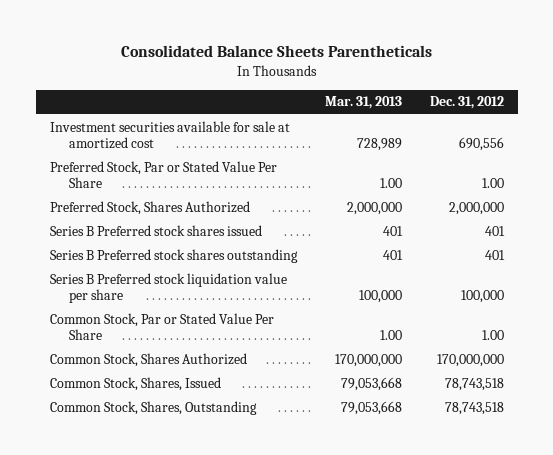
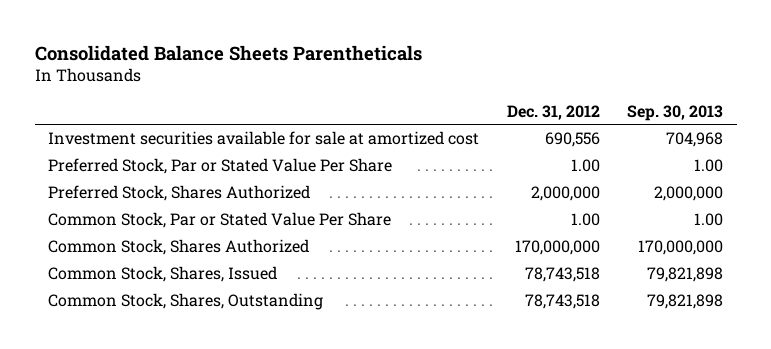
[324,96,402,110] Mar. 31, 2013 -> none
none -> [627,104,724,121] Sep. 30, 2013
[49,224,262,236] Series B Preferred stock shares issued -> none
[49,248,298,263] Series B Preferred stock shares outstanding -> none
[49,272,287,304] Series B Preferred stock liquidation value per share -> none

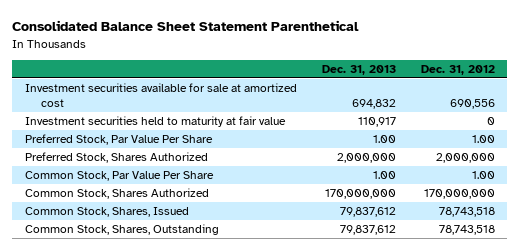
[34,44,422,61] Consolidated Balance Sheets Parentheticals -> [12,20,360,32] Consolidated Balance Sheet Statement Parenthetical
[627,104,724,121] Sep. 30, 2013 -> none
none -> [321,65,396,76] Dec. 31, 2013
none -> [24,116,286,128] Investment securities held to maturity at fair value
[48,158,393,175] Preferred Stock, Par or Stated Value Per Share -> [24,134,213,146] Preferred Stock, Par Value Per Share
[48,212,392,229] Common Stock, Par or Stated Value Per Share -> [24,171,214,182] Common Stock, Par Value Per Share

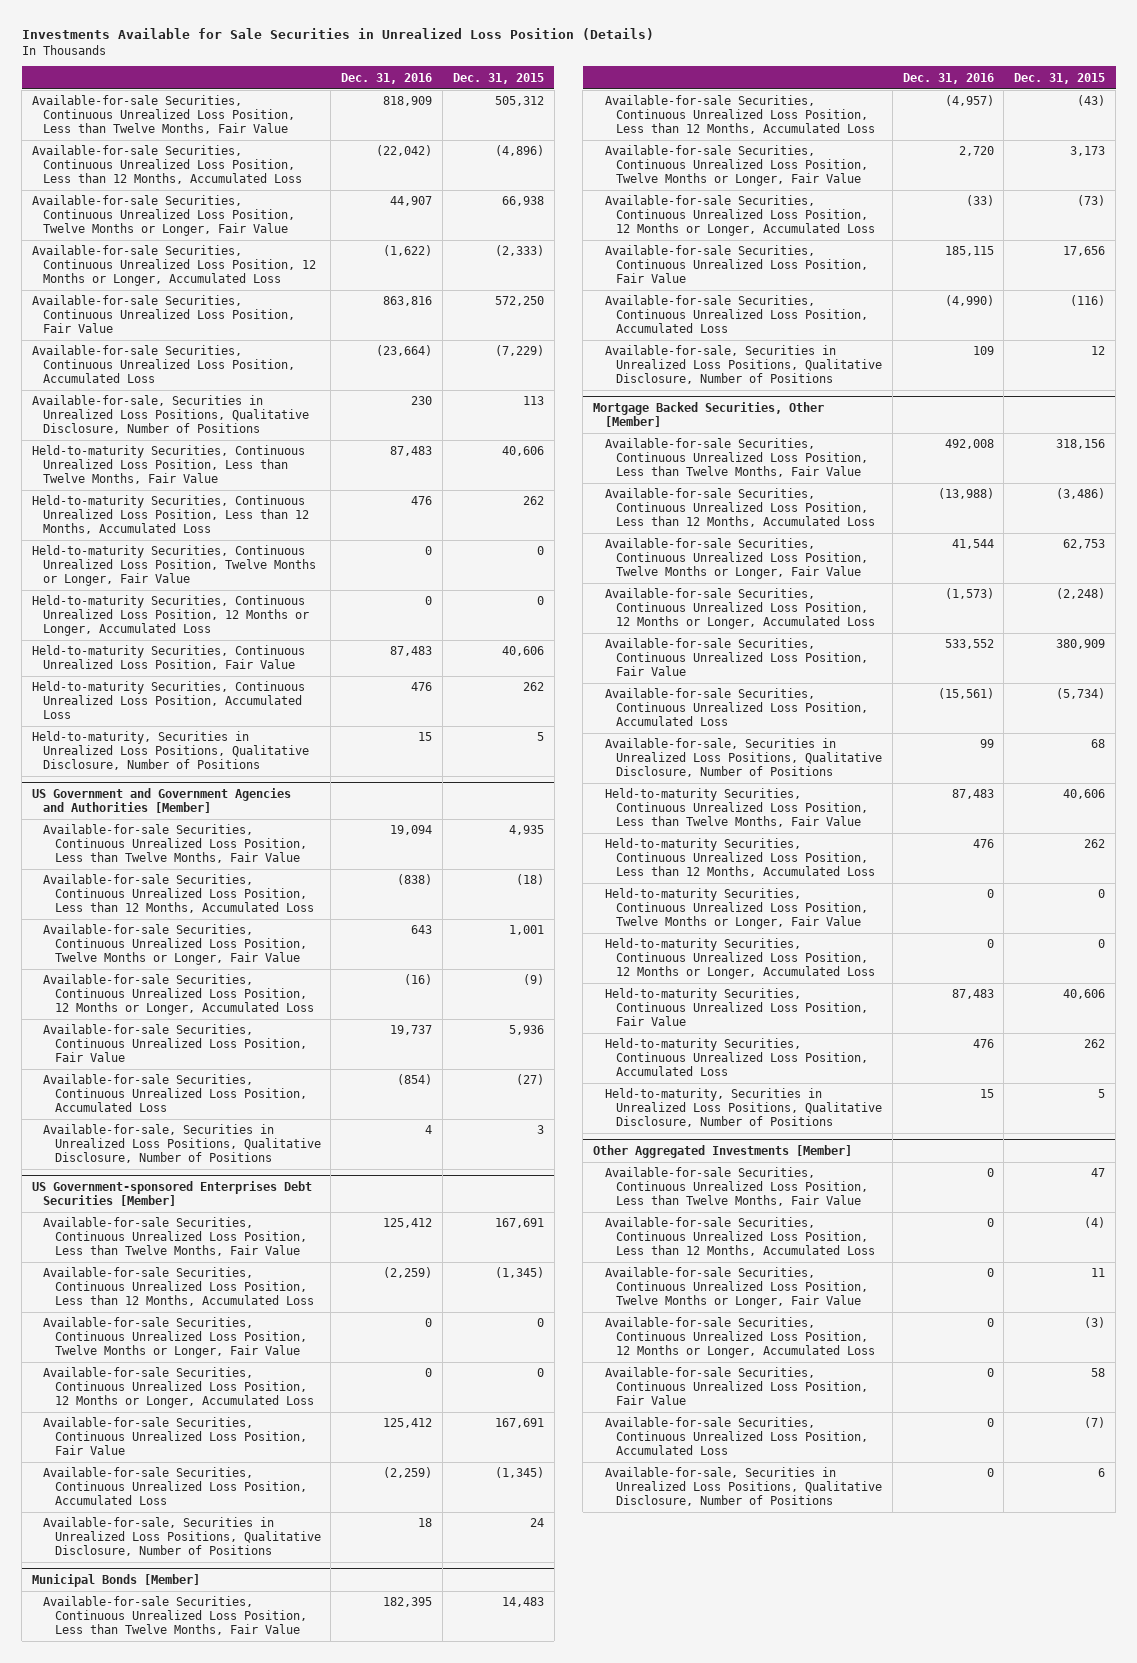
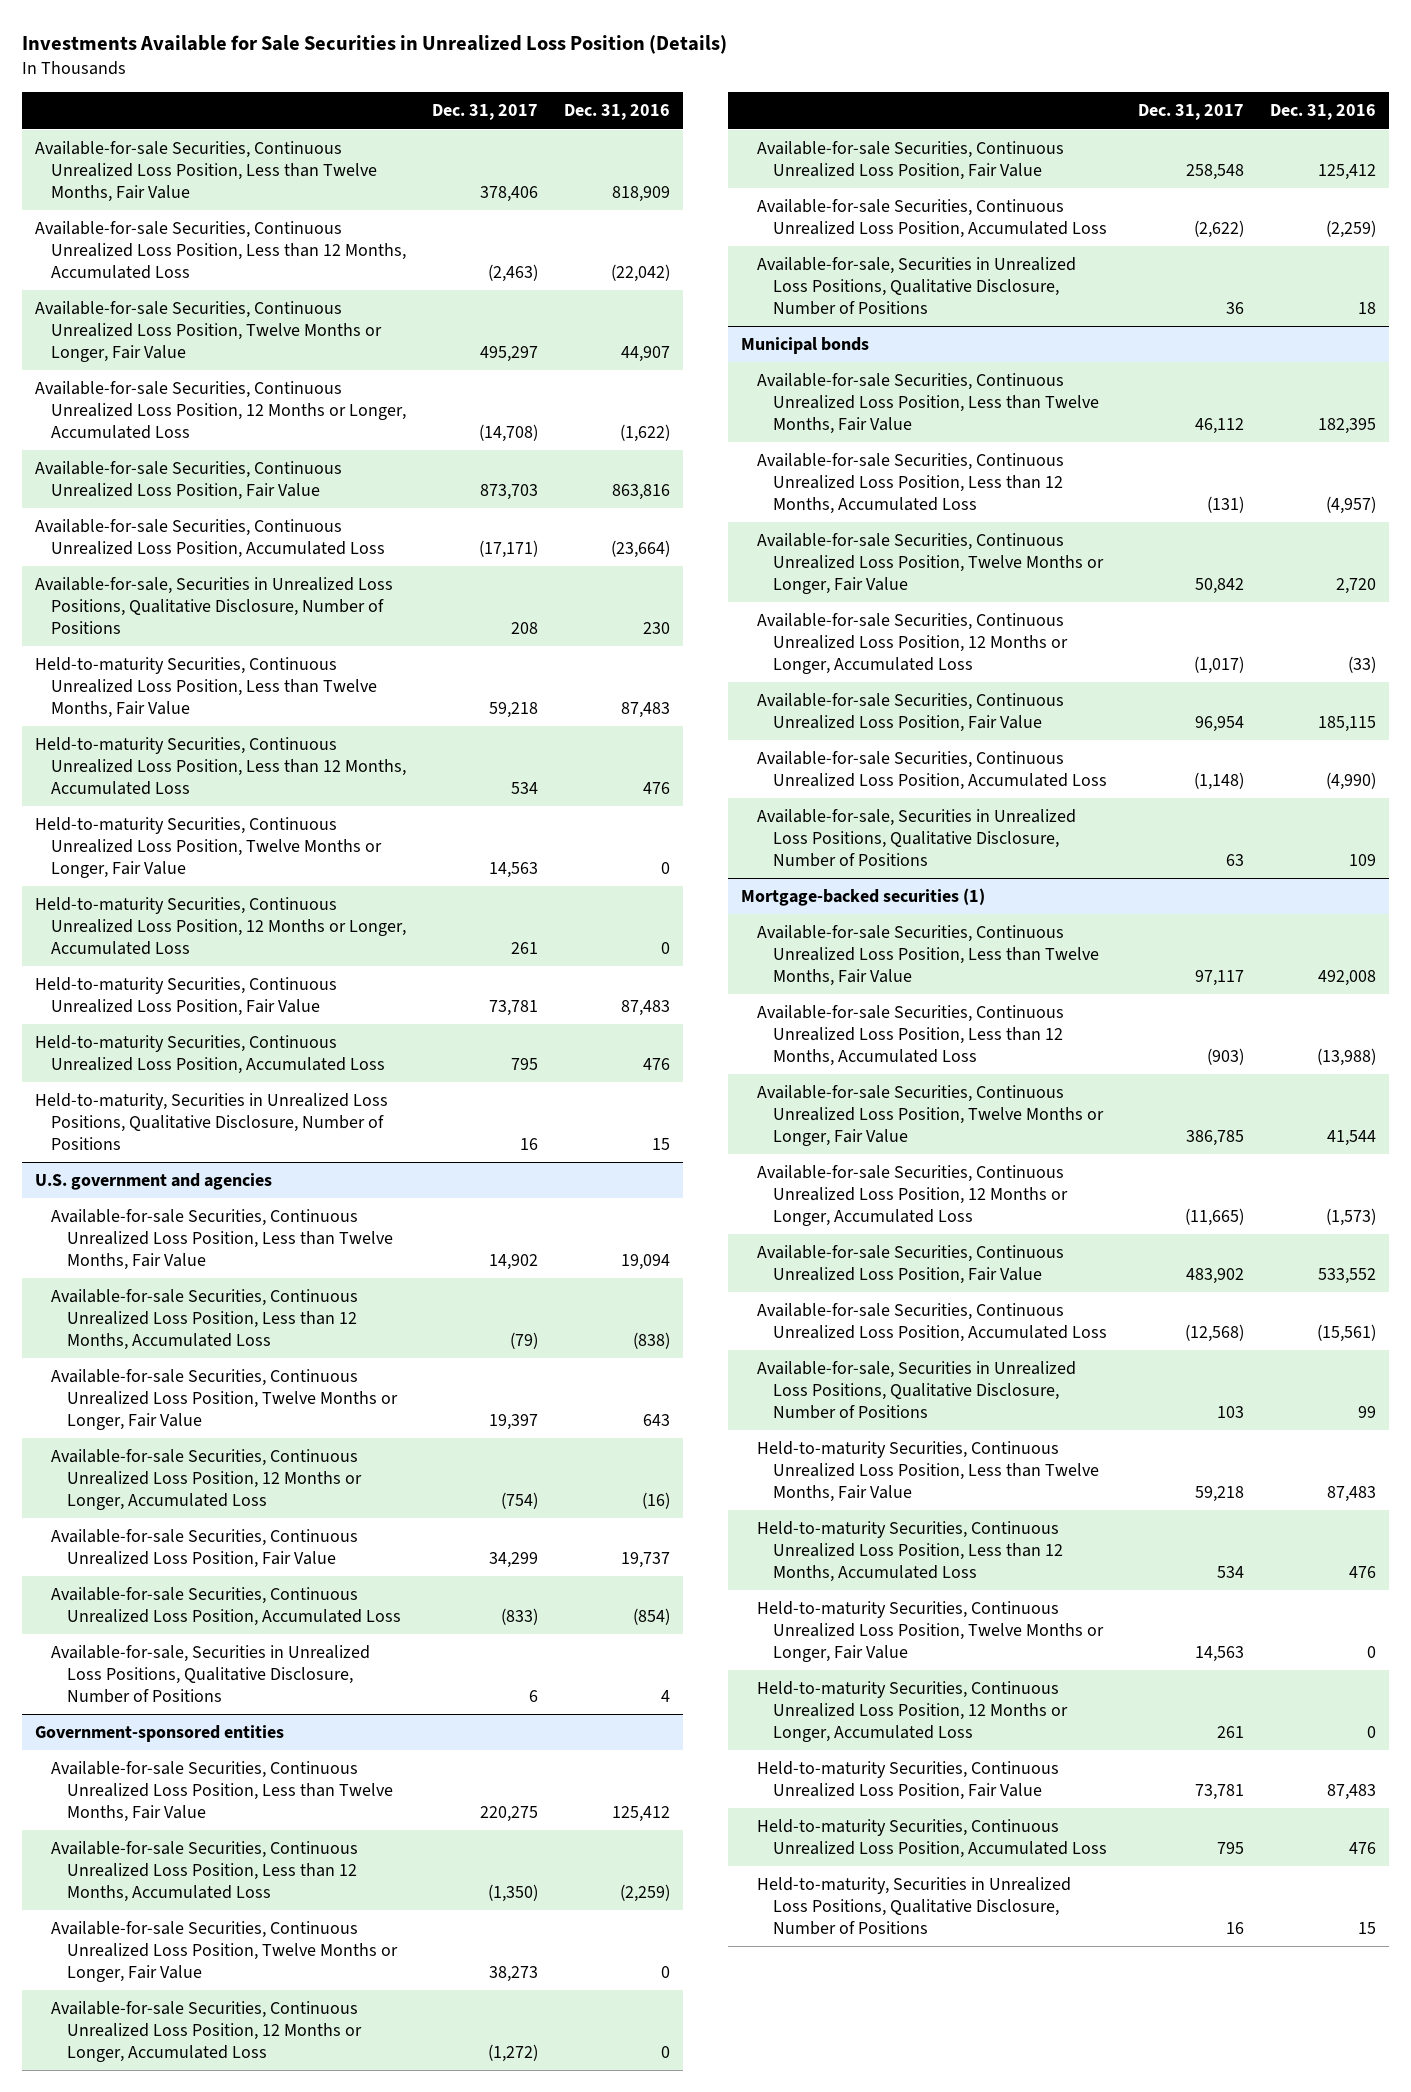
[453,72,545,84] Dec. 31, 2015 -> none
none -> [432,104,539,121] Dec. 31, 2017
[32,788,292,813] US Government and Government Agencies and Authorities [Member] -> [35,1173,273,1191] U.S. government and agencies
[32,1181,313,1206] US Government-sponsored Enterprises Debt Securities [Member] -> [35,1725,285,1743] Government-sponsored entities
[32,1574,201,1588] Municipal Bonds [Member] -> [741,337,870,355] Municipal bonds
[593,402,825,427] Mortgage Backed Securities, Other [Member] -> [741,888,986,907] Mortgage-backed securities (1)
[593,1145,853,1159] Other Aggregated Investments [Member] -> none
[604,1167,868,1206] Available-for-sale Securities, Continuous Unrealized Loss Position, Less than Twelve Months, Fair Value -> none
[604,1217,875,1256] Available-for-sale Securities, Continuous Unrealized Loss Position, Less than 12 Months, Accumulated Loss -> none
[604,1267,868,1308] Available-for-sale Securities, Continuous Unrealized Loss Position, Twelve Months or Longer, Fair Value -> none
[604,1317,875,1358] Available-for-sale Securities, Continuous Unrealized Loss Position, 12 Months or Longer, Accumulated Loss -> none
[604,1367,868,1405] Available-for-sale Securities, Continuous Unrealized Loss Position, Fair Value -> none
[604,1417,868,1455] Available-for-sale Securities, Continuous Unrealized Loss Position, Accumulated Loss -> none
[604,1467,882,1506] Available-for-sale, Securities in Unrealized Loss Positions, Qualitative Disclosure, Number of Positions -> none

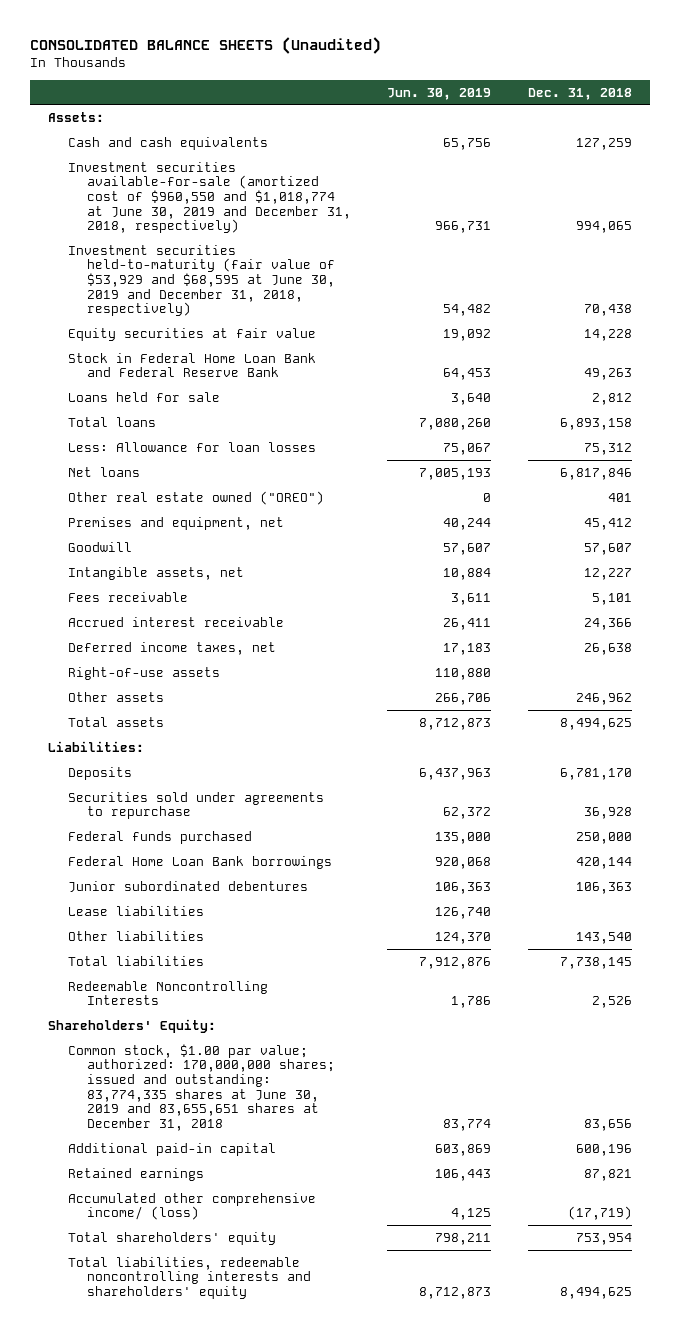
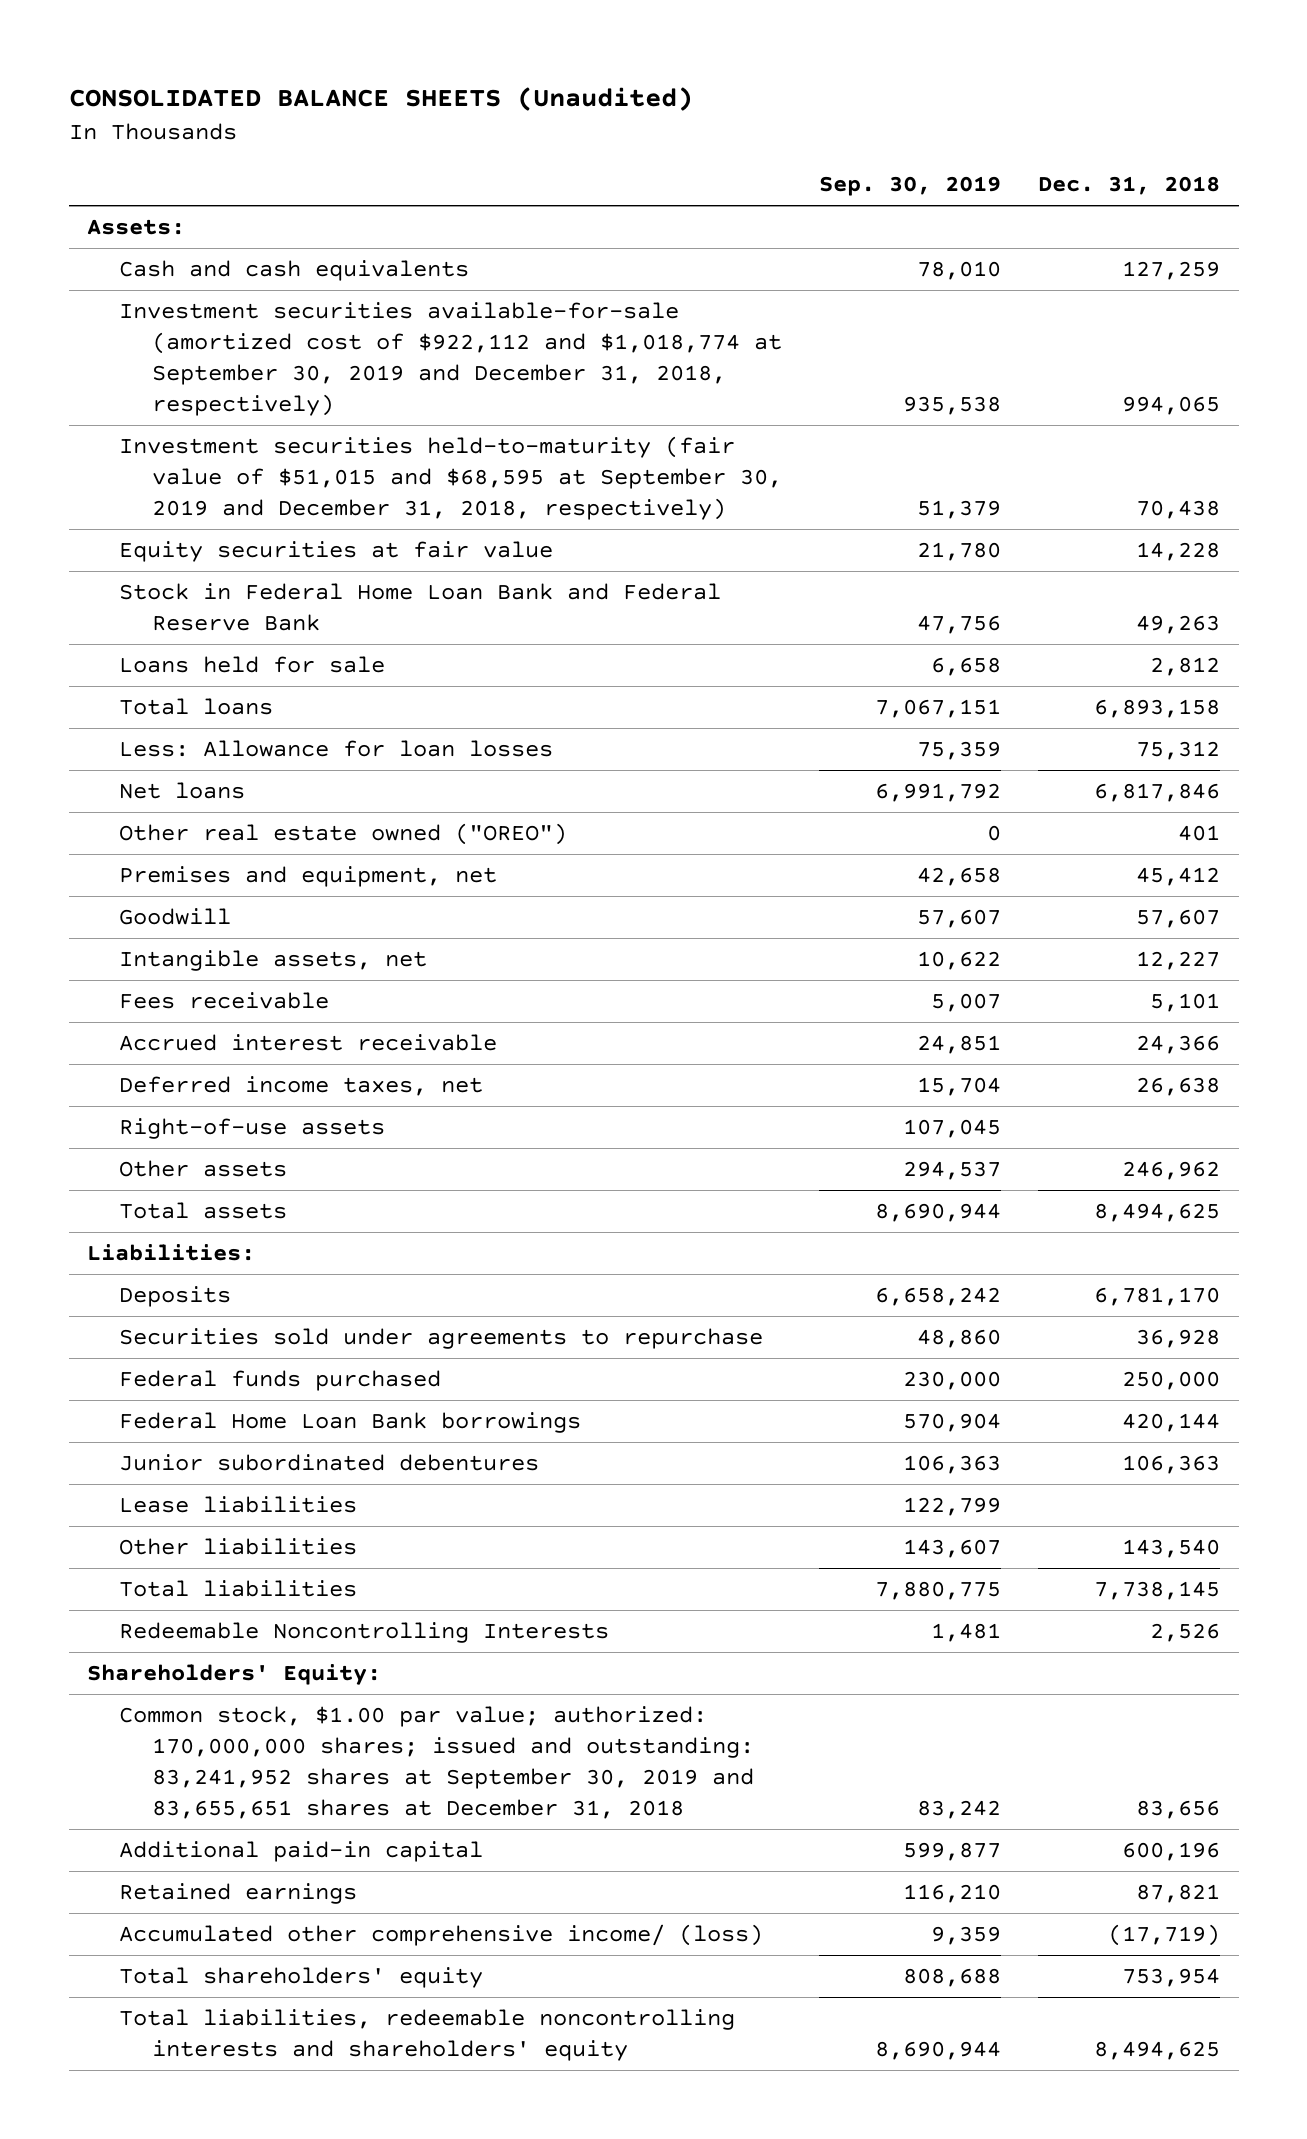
[387,87,492,100] Jun. 30, 2019 -> none
none -> [818,176,1001,197] Sep. 30, 2019
[67,161,351,234] Investment securities available-for-sale (amortized cost of $960,550 and $1,018,774 at June 30, 2019 and December 31, 2018, respectively) -> [119,302,782,416] Investment securities available-for-sale (amortized cost of $922,112 and $1,018,774 at September 30, 2019 and December 31, 2018, respectively)
[67,244,335,317] Investment securities held-to-maturity (fair value of $53,929 and $68,595 at June 30, 2019 and December 31, 2018, respectively) -> [119,436,782,520] Investment securities held-to-maturity (fair value of $51,015 and $68,595 at September 30, 2019 and December 31, 2018, respectively)
[67,1043,335,1132] Common stock, $1.00 par value; authorized: 170,000,000 shares; issued and outstanding: 83,774,335 shares at June 30, 2019 and 83,655,651 shares at December 31, 2018 -> [119,1706,754,1819] Common stock, $1.00 par value; authorized: 170,000,000 shares; issued and outstanding: 83,241,952 shares at September 30, 2019 and 83,655,651 shares at December 31, 2018

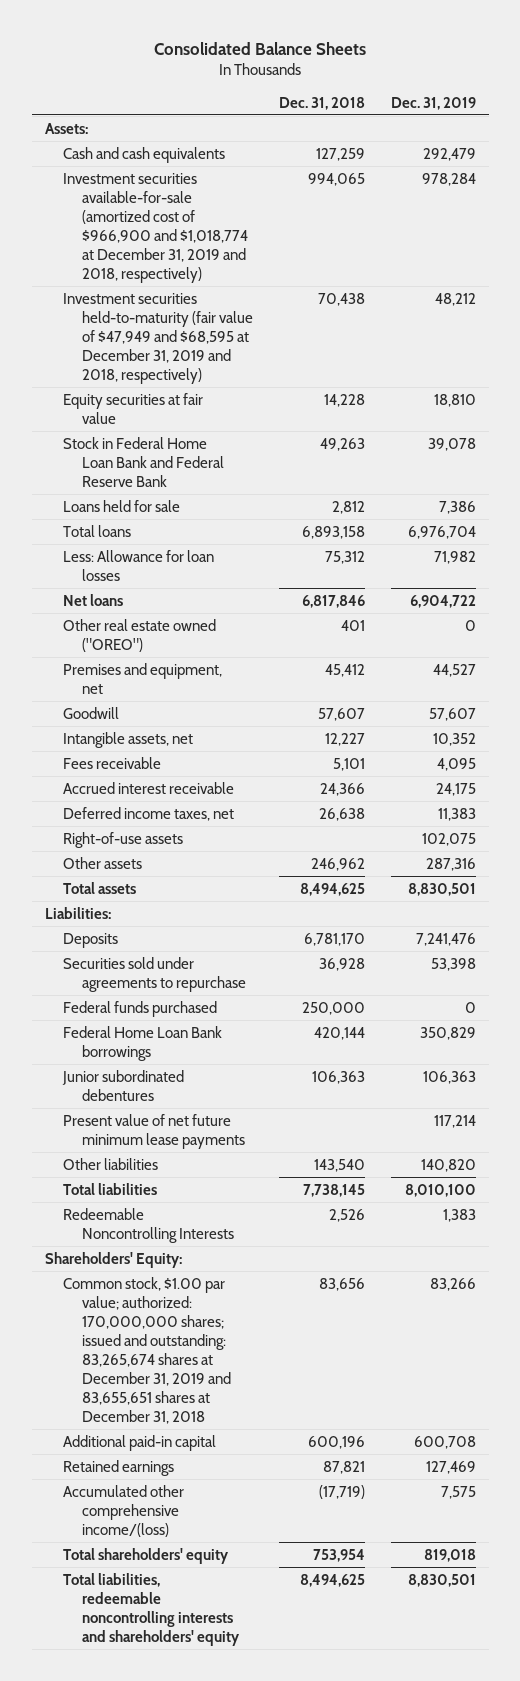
[68,87,693,112] CONSOLIDATED BALANCE SHEETS (Unaudited) -> [154,42,367,56] Consolidated Balance Sheets
[818,176,1001,197] Sep. 30, 2019 -> none
none -> [390,96,476,110] Dec. 31, 2019
[119,302,782,416] Investment securities available-for-sale (amortized cost of $922,112 and $1,018,774 at September 30, 2019 and December 31, 2018, respectively) -> [63,172,249,284] Investment securities available-for-sale (amortized cost of $966,900 and $1,018,774 at December 31, 2019 and 2018, respectively)
[119,436,782,520] Investment securities held-to-maturity (fair value of $51,015 and $68,595 at September 30, 2019 and December 31, 2018, respectively) -> [63,292,254,384] Investment securities held-to-maturity (fair value of $47,949 and $68,595 at December 31, 2019 and 2018, respectively)
[119,1496,358,1514] Lease liabilities -> [63,1113,246,1149] Present value of net future minimum lease payments
[119,1706,754,1819] Common stock, $1.00 par value; authorized: 170,000,000 shares; issued and outstanding: 83,241,952 shares at September 30, 2019 and 83,655,651 shares at December 31, 2018 -> [63,1276,232,1425] Common stock, $1.00 par value; authorized: 170,000,000 shares; issued and outstanding: 83,265,674 shares at December 31, 2019 and 83,655,651 shares at December 31, 2018
[119,1924,764,1947] Accumulated other comprehensive income/ (loss) -> [63,1484,185,1537] Accumulated other comprehensive income/(loss)

